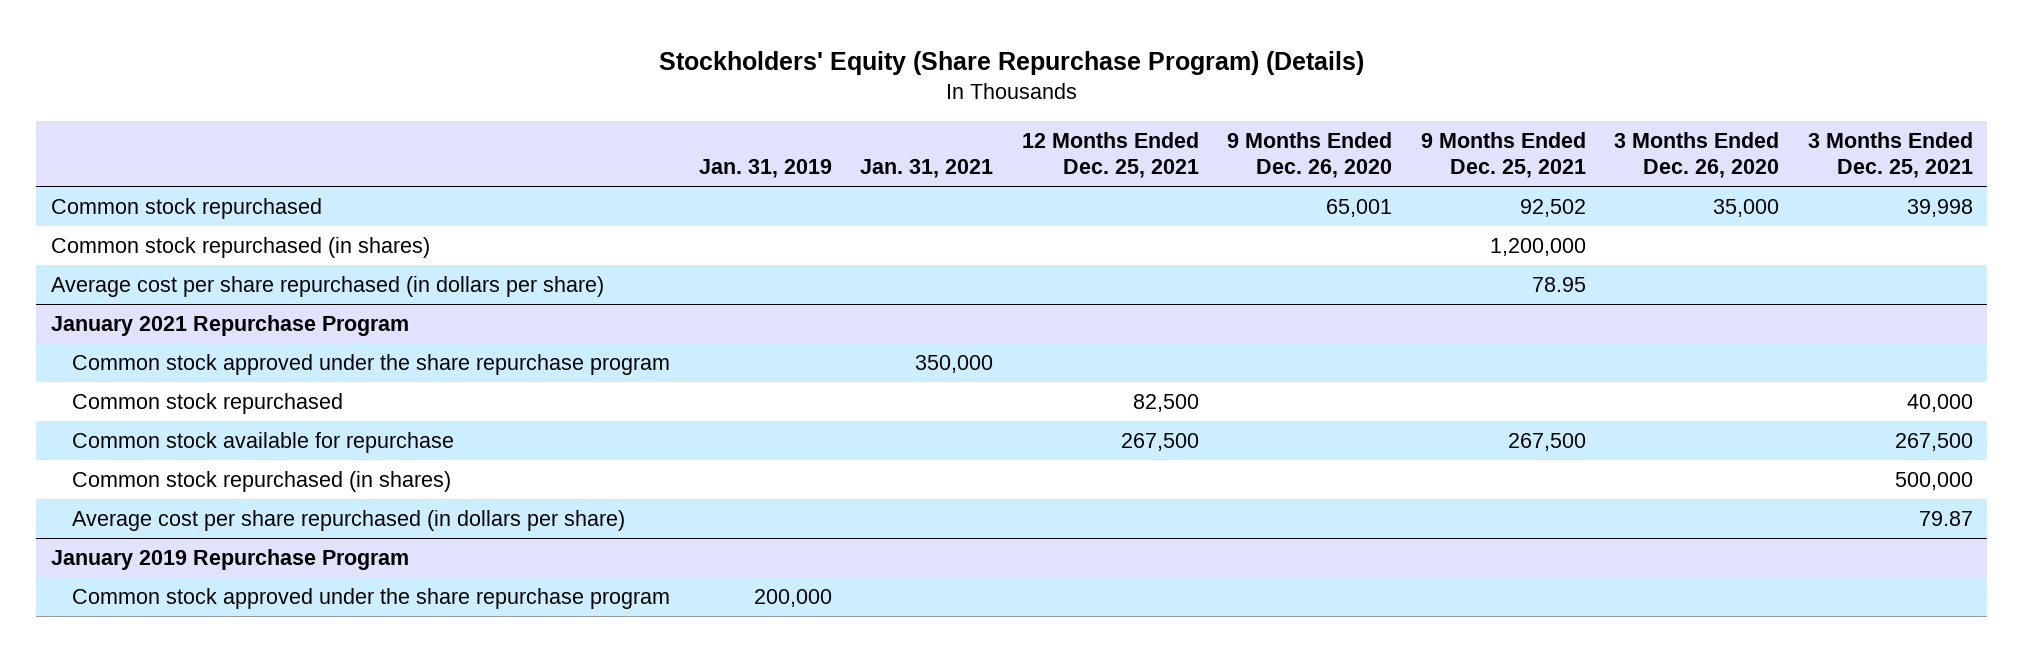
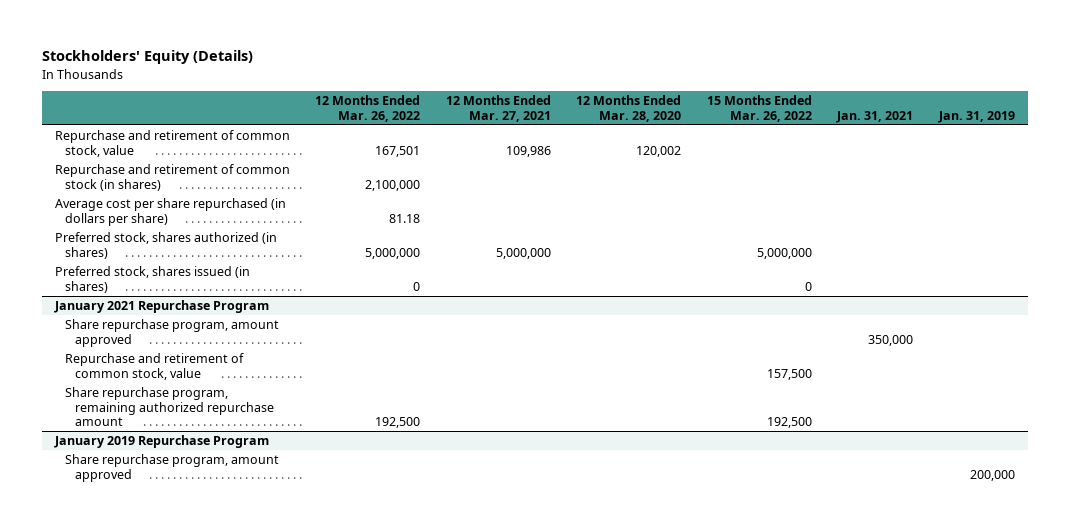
[658,50,1364,75] Stockholders' Equity (Share Repurchase Program) (Details) -> [41,50,253,65] Stockholders' Equity (Details)
[1021,131,1199,179] 12 Months Ended Dec. 25, 2021 -> none
[1227,131,1393,179] 9 Months Ended Dec. 26, 2020 -> none
[1420,131,1586,179] 9 Months Ended Dec. 25, 2021 -> none
[1614,131,1780,179] 3 Months Ended Dec. 26, 2020 -> none
[1808,131,1974,179] 3 Months Ended Dec. 25, 2021 -> none
none -> [315,95,421,122] 12 Months Ended Mar. 26, 2022
none -> [445,95,551,122] 12 Months Ended Mar. 27, 2021
none -> [576,95,682,122] 12 Months Ended Mar. 28, 2020
none -> [706,95,812,122] 15 Months Ended Mar. 26, 2022
[50,198,322,220] Common stock repurchased -> [54,130,290,157] Repurchase and retirement of common stock, value
[50,237,430,259] Common stock repurchased (in shares) -> [54,164,290,191] Repurchase and retirement of common stock (in shares)
none -> [54,232,277,259] Preferred stock, shares authorized (in shares)
none -> [54,266,250,293] Preferred stock, shares issued (in shares)
[71,471,451,493] Common stock repurchased (in shares) -> none
[71,510,625,532] Average cost per share repurchased (in dollars per share) -> none
[71,354,670,376] Common stock approved under the share repurchase program -> [64,319,279,347] Share repurchase program, amount approved
[71,393,343,415] Common stock repurchased -> [64,353,244,380] Repurchase and retirement of common stock, value
[71,432,454,454] Common stock available for repurchase -> [64,387,275,427] Share repurchase program, remaining authorized repurchase amount
[71,588,670,610] Common stock approved under the share repurchase program -> [64,454,279,482] Share repurchase program, amount approved

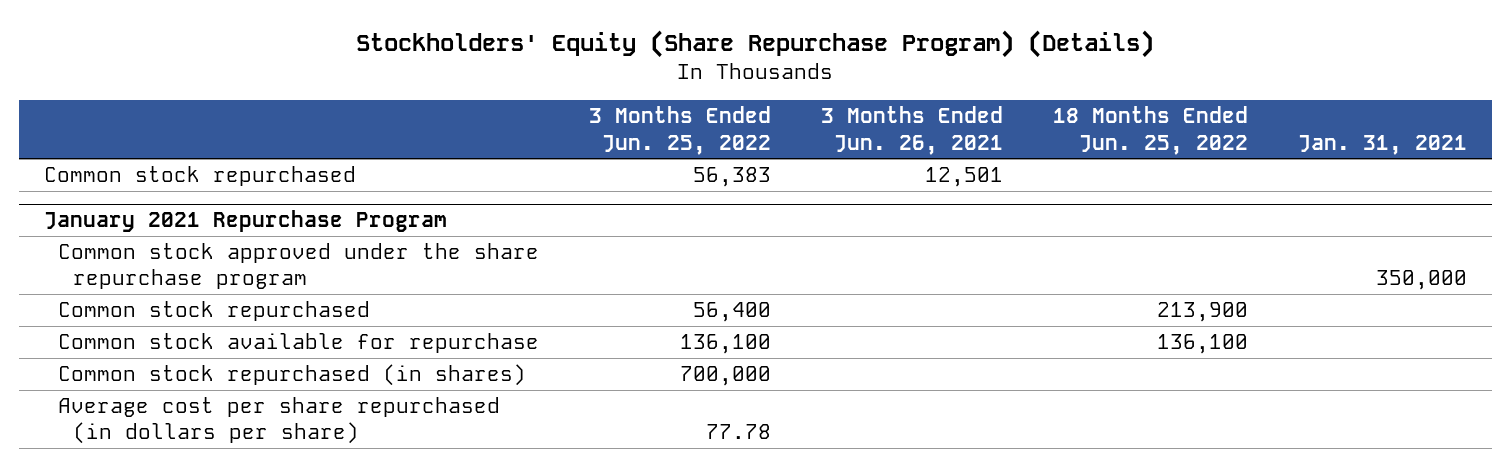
[41,50,253,65] Stockholders' Equity (Details) -> [356,30,1155,59] Stockholders' Equity (Share Repurchase Program) (Details)
[315,95,421,122] 12 Months Ended Mar. 26, 2022 -> none
[445,95,551,122] 12 Months Ended Mar. 27, 2021 -> none
[576,95,682,122] 12 Months Ended Mar. 28, 2020 -> none
[706,95,812,122] 15 Months Ended Mar. 26, 2022 -> none
[937,110,1015,123] Jan. 31, 2019 -> none
none -> [589,106,772,155] 3 Months Ended Jun. 25, 2022
none -> [821,106,1004,155] 3 Months Ended Jun. 26, 2021
none -> [1052,106,1248,155] 18 Months Ended Jun. 25, 2022
[54,164,290,191] Repurchase and retirement of common stock (in shares) -> none
[54,198,286,226] Average cost per share repurchased (in dollars per share) -> none
[54,232,277,259] Preferred stock, shares authorized (in shares) -> none
[54,266,250,293] Preferred stock, shares issued (in shares) -> none
[54,130,290,157] Repurchase and retirement of common stock, value -> [43,166,356,187] Common stock repurchased
[53,435,269,449] January 2019 Repurchase Program -> none
[64,454,279,482] Share repurchase program, amount approved -> none
[64,319,279,347] Share repurchase program, amount approved -> [58,243,540,290] Common stock approved under the share repurchase program
[64,353,244,380] Repurchase and retirement of common stock, value -> [58,301,371,322] Common stock repurchased
[64,387,275,427] Share repurchase program, remaining authorized repurchase amount -> [58,333,540,354] Common stock available for repurchase
none -> [58,364,527,387] Common stock repurchased (in shares)
none -> [58,397,501,445] Average cost per share repurchased (in dollars per share)

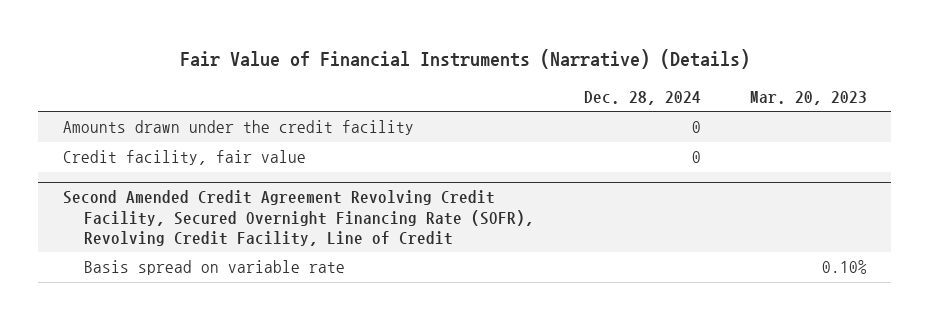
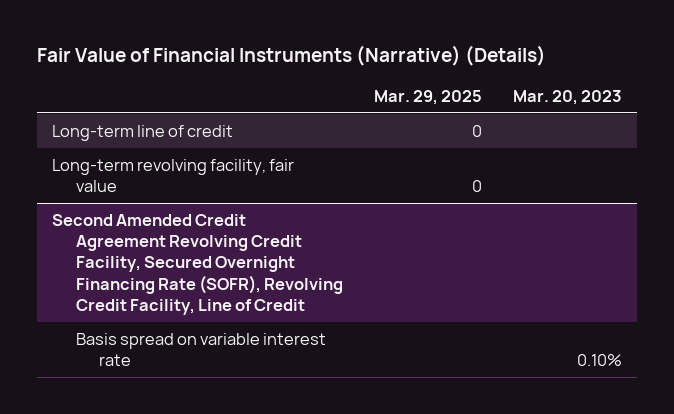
[583,90,701,105] Dec. 28, 2024 -> none
none -> [373,89,482,105] Mar. 29, 2025
[62,120,414,136] Amounts drawn under the credit facility -> [52,124,234,141] Long-term line of credit
[62,150,306,166] Credit facility, fair value -> [52,158,295,193] Long-term revolving facility, fair value
[84,260,346,276] Basis spread on variable rate -> [75,332,326,367] Basis spread on variable interest rate

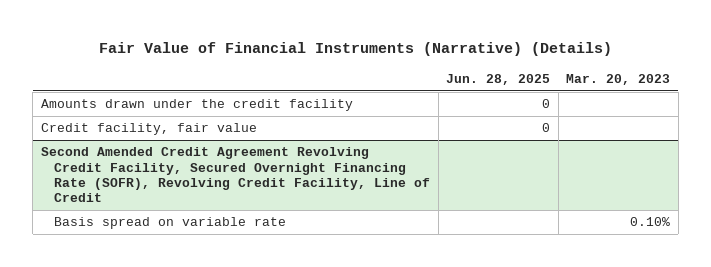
[373,89,482,105] Mar. 29, 2025 -> none
none -> [446,74,551,86] Jun. 28, 2025
[52,124,234,141] Long-term line of credit -> [40,99,353,112] Amounts drawn under the credit facility
[52,158,295,193] Long-term revolving facility, fair value -> [40,123,257,136] Credit facility, fair value
[75,332,326,367] Basis spread on variable interest rate -> [54,217,287,230] Basis spread on variable rate

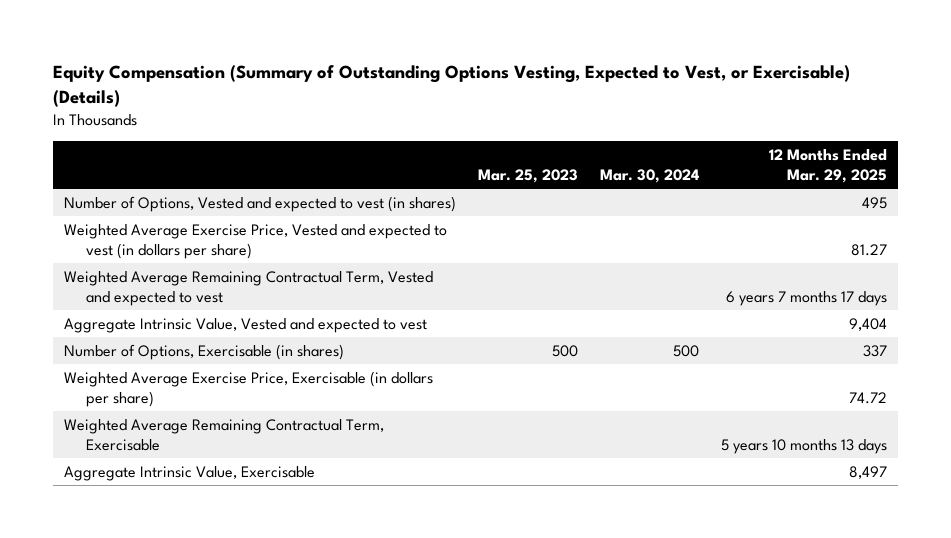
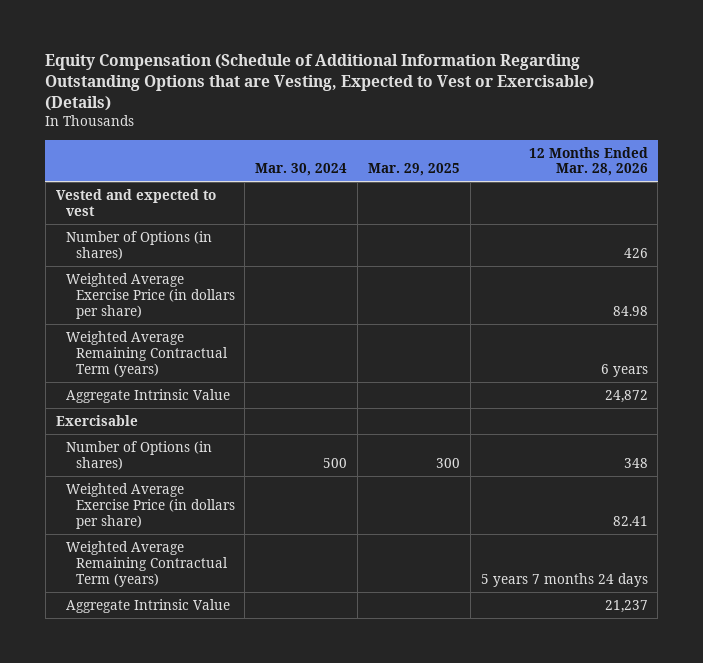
[53,65,851,108] Equity Compensation (Summary of Outstanding Options Vesting, Expected to Vest, or Exercisable) (Details) -> [45,54,595,112] Equity Compensation (Schedule of Additional Information Regarding Outstanding Options that are Vesting, Expected to Vest or Exercisable) (Details)
[478,169,579,184] Mar. 25, 2023 -> none
[768,148,887,184] 12 Months Ended Mar. 29, 2025 -> none
none -> [367,163,460,177] Mar. 29, 2025
none -> [528,146,648,177] 12 Months Ended Mar. 28, 2026
none -> [55,188,216,216] Vested and expected to vest
[64,195,457,212] Number of Options, Vested and expected to vest (in shares) -> [65,230,212,260] Number of Options (in shares)
[64,223,448,260] Weighted Average Exercise Price, Vested and expected to vest (in dollars per share) -> [65,272,235,319] Weighted Average Exercise Price (in dollars per share)
[64,270,434,307] Weighted Average Remaining Contractual Term, Vested and expected to vest -> [65,330,228,377] Weighted Average Remaining Contractual Term (years)
[64,317,428,333] Aggregate Intrinsic Value, Vested and expected to vest -> [65,388,230,403] Aggregate Intrinsic Value
none -> [55,414,138,426] Exercisable
[64,343,345,360] Number of Options, Exercisable (in shares) -> [65,440,212,470] Number of Options (in shares)
[64,370,434,408] Weighted Average Exercise Price, Exercisable (in dollars per share) -> [65,482,235,529] Weighted Average Exercise Price (in dollars per share)
[64,418,385,452] Weighted Average Remaining Contractual Term, Exercisable -> [65,540,228,587] Weighted Average Remaining Contractual Term (years)
[64,465,316,481] Aggregate Intrinsic Value, Exercisable -> [65,598,230,613] Aggregate Intrinsic Value

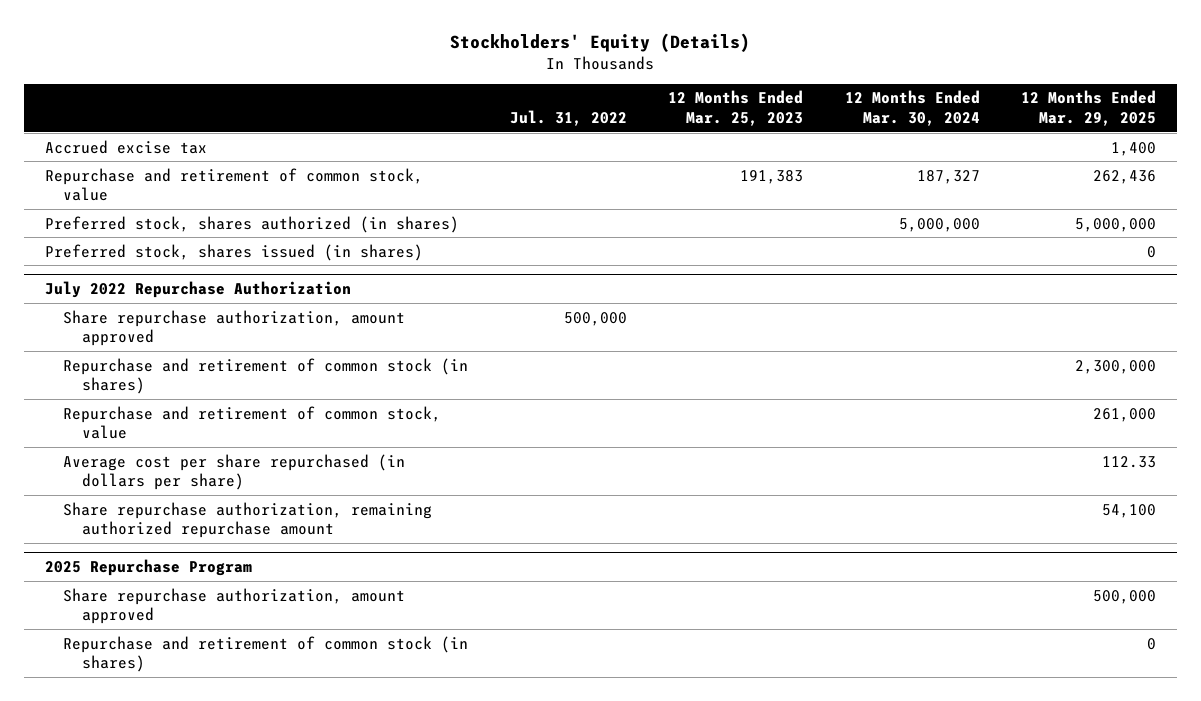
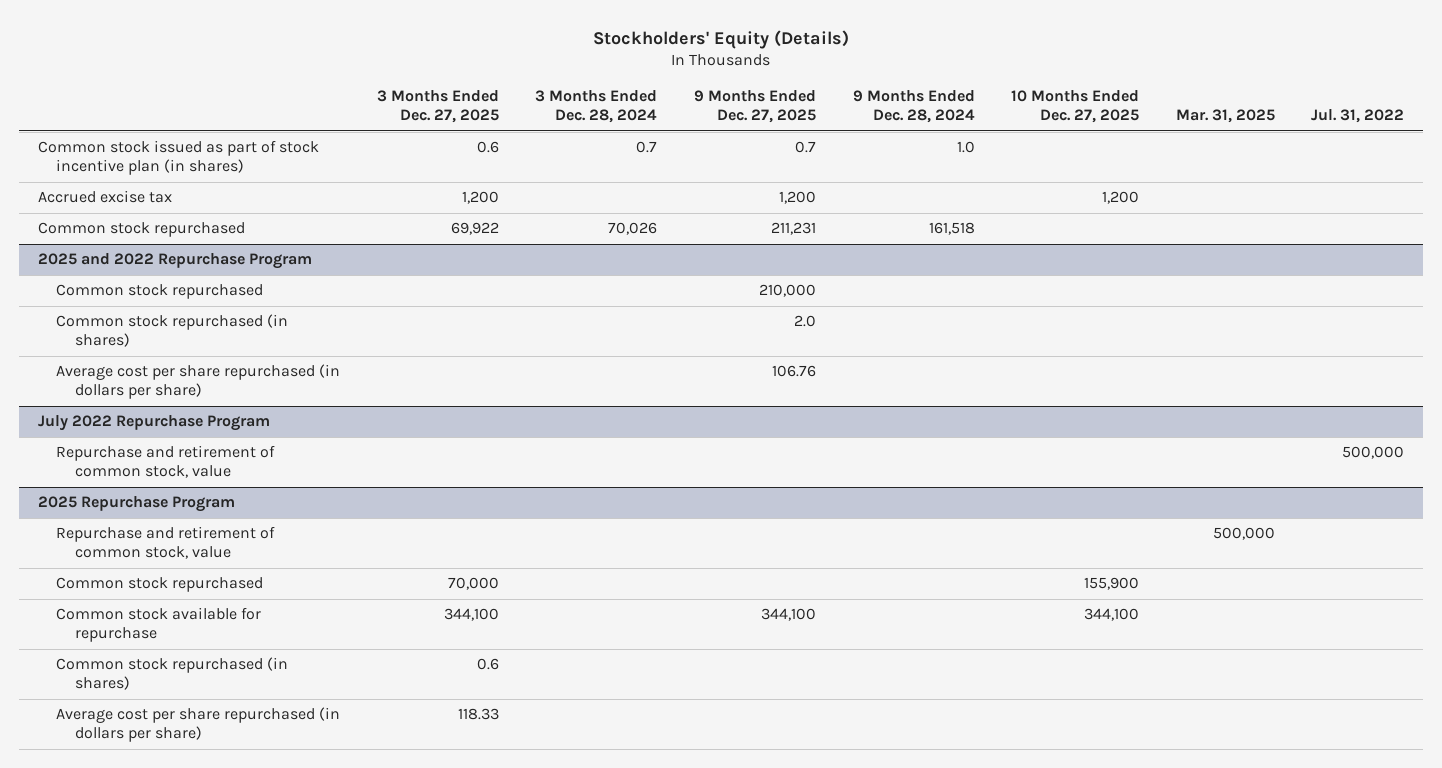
[668,90,804,126] 12 Months Ended Mar. 25, 2023 -> none
[844,90,980,126] 12 Months Ended Mar. 30, 2024 -> none
[1020,90,1156,126] 12 Months Ended Mar. 29, 2025 -> none
none -> [376,90,499,124] 3 Months Ended Dec. 27, 2025
none -> [535,90,658,124] 3 Months Ended Dec. 28, 2024
none -> [694,90,817,124] 9 Months Ended Dec. 27, 2025
none -> [852,90,975,124] 9 Months Ended Dec. 28, 2024
none -> [1011,90,1140,124] 10 Months Ended Dec. 27, 2025
none -> [1175,109,1275,124] Mar. 31, 2025
none -> [37,140,319,176] Common stock issued as part of stock incentive plan (in shares)
[44,215,459,233] Preferred stock, shares authorized (in shares) -> none
[44,243,423,261] Preferred stock, shares issued (in shares) -> none
[63,357,469,395] Repurchase and retirement of common stock (in shares) -> none
[63,405,442,440] Repurchase and retirement of common stock, value -> none
[63,453,406,491] Average cost per share repurchased (in dollars per share) -> none
[63,501,433,539] Share repurchase authorization, remaining authorized repurchase amount -> none
[44,167,423,202] Repurchase and retirement of common stock, value -> [37,222,245,238] Common stock repurchased
none -> [37,253,312,270] 2025 and 2022 Repurchase Program
none -> [56,284,264,300] Common stock repurchased
none -> [56,314,289,348] Common stock repurchased (in shares)
none -> [56,364,341,400] Average cost per share repurchased (in dollars per share)
[44,281,351,299] July 2022 Repurchase Authorization -> [37,415,270,432] July 2022 Repurchase Program
[63,309,406,347] Share repurchase authorization, amount approved -> [56,445,276,479] Repurchase and retirement of common stock, value
[63,587,406,625] Share repurchase authorization, amount approved -> [56,526,276,560] Repurchase and retirement of common stock, value
none -> [56,577,264,593] Common stock repurchased
none -> [56,607,262,643] Common stock available for repurchase
[63,635,469,673] Repurchase and retirement of common stock (in shares) -> [56,657,289,691] Common stock repurchased (in shares)
none -> [56,707,341,743] Average cost per share repurchased (in dollars per share)

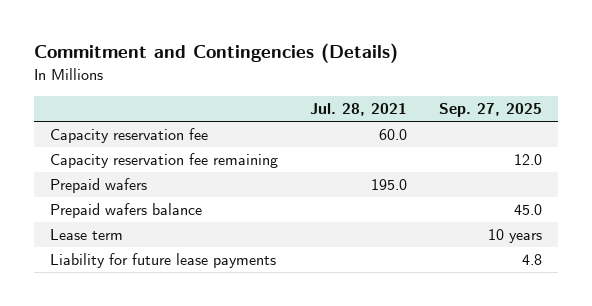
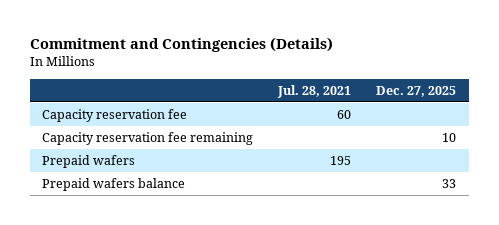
[439,103,543,118] Sep. 27, 2025 -> none
none -> [376,85,457,97] Dec. 27, 2025
[379,129,408,141] 60.0 -> [337,109,352,119] 60
[371,179,408,191] 195.0 -> [330,155,352,165] 195
[49,229,123,241] Lease term -> none
[49,253,276,269] Liability for future lease payments -> none

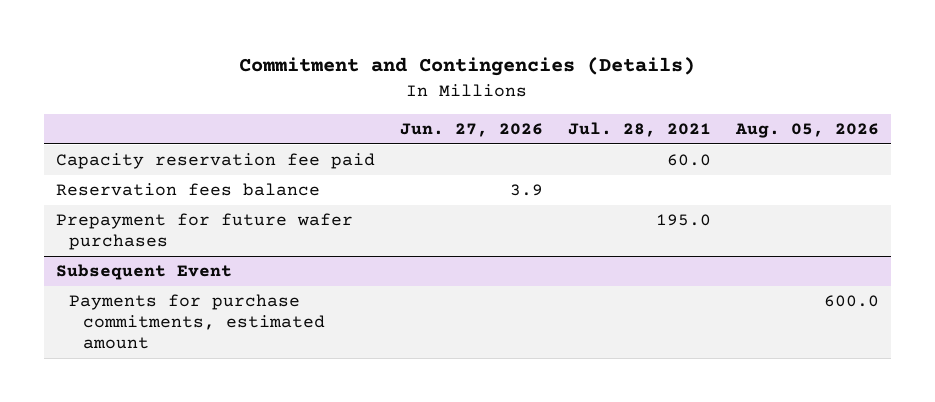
[376,85,457,97] Dec. 27, 2025 -> none
none -> [399,122,543,137] Jun. 27, 2026
none -> [734,122,879,138] Aug. 05, 2026
[42,154,136,168] Prepaid wafers -> none
[42,177,186,191] Prepaid wafers balance -> none
[42,108,188,122] Capacity reservation fee -> [55,153,375,170] Capacity reservation fee paid
[337,109,352,119] 60 -> [666,154,711,167] 60.0
[42,131,254,145] Capacity reservation fee remaining -> [55,183,320,197] Reservation fees balance
none -> [55,213,353,251] Prepayment for future wafer purchases
none -> [55,264,232,281] Subsequent Event
none -> [69,294,325,350] Payments for purchase commitments, estimated amount

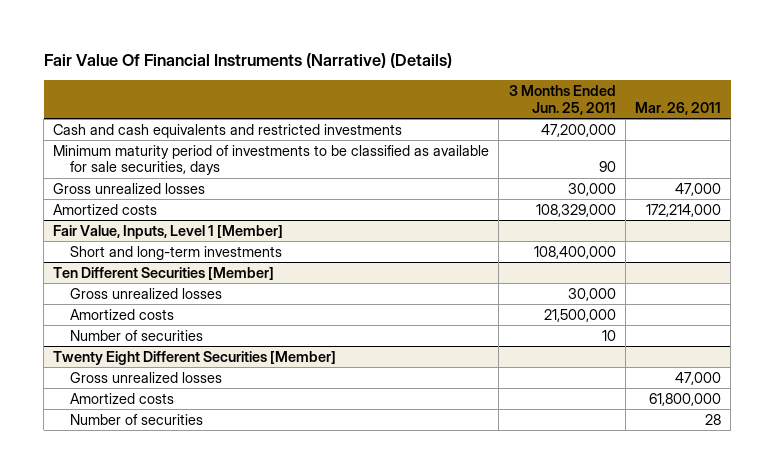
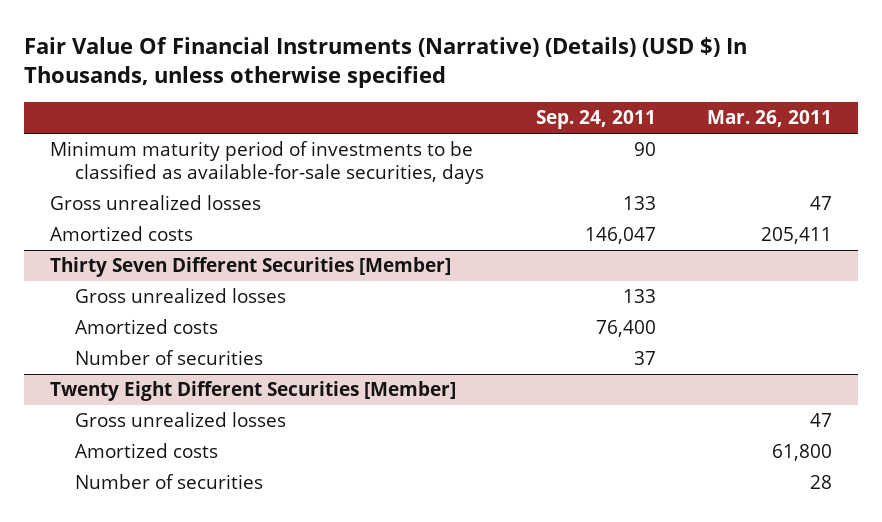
[43,53,452,69] Fair Value Of Financial Instruments (Narrative) (Details) -> [24,36,748,89] Fair Value Of Financial Instruments (Narrative) (Details) (USD $) In Thousands, unless otherwise specified
[508,85,616,115] 3 Months Ended Jun. 25, 2011 -> none
none -> [535,110,656,130] Sep. 24, 2011
[53,123,403,138] Cash and cash equivalents and restricted investments -> none
[53,224,284,239] Fair Value, Inputs, Level 1 [Member] -> none
[69,245,282,260] Short and long-term investments -> none
[53,266,275,280] Ten Different Securities [Member] -> none
[69,287,222,299] Gross unrealized losses -> none
[69,308,174,320] Amortized costs -> none
[69,329,203,341] Number of securities -> none
[53,144,490,176] Minimum maturity period of investments to be classified as available for sale securities, days -> [49,141,485,185] Minimum maturity period of investments to be classified as available-for-sale securities, days
[675,182,722,196] 47,000 -> [809,196,832,211] 47
[646,203,722,217] 172,214,000 -> [760,227,832,245] 205,411
none -> [49,257,451,278] Thirty Seven Different Securities [Member]
none -> [75,288,287,304] Gross unrealized losses
none -> [75,319,219,335] Amortized costs
none -> [75,350,264,366] Number of securities
[675,371,722,385] 47,000 -> [809,413,832,428] 47
[649,392,722,406] 61,800,000 -> [771,444,832,462] 61,800

